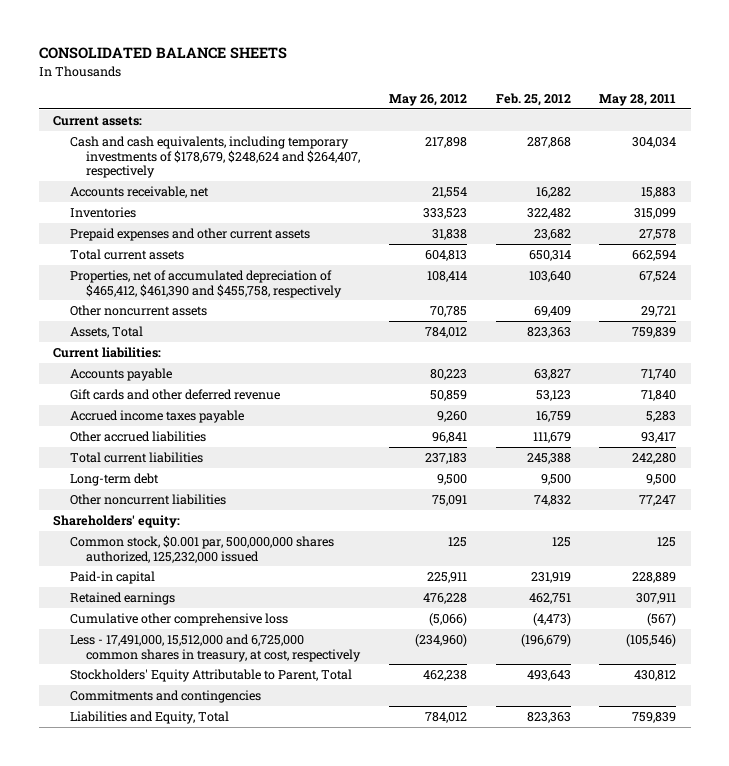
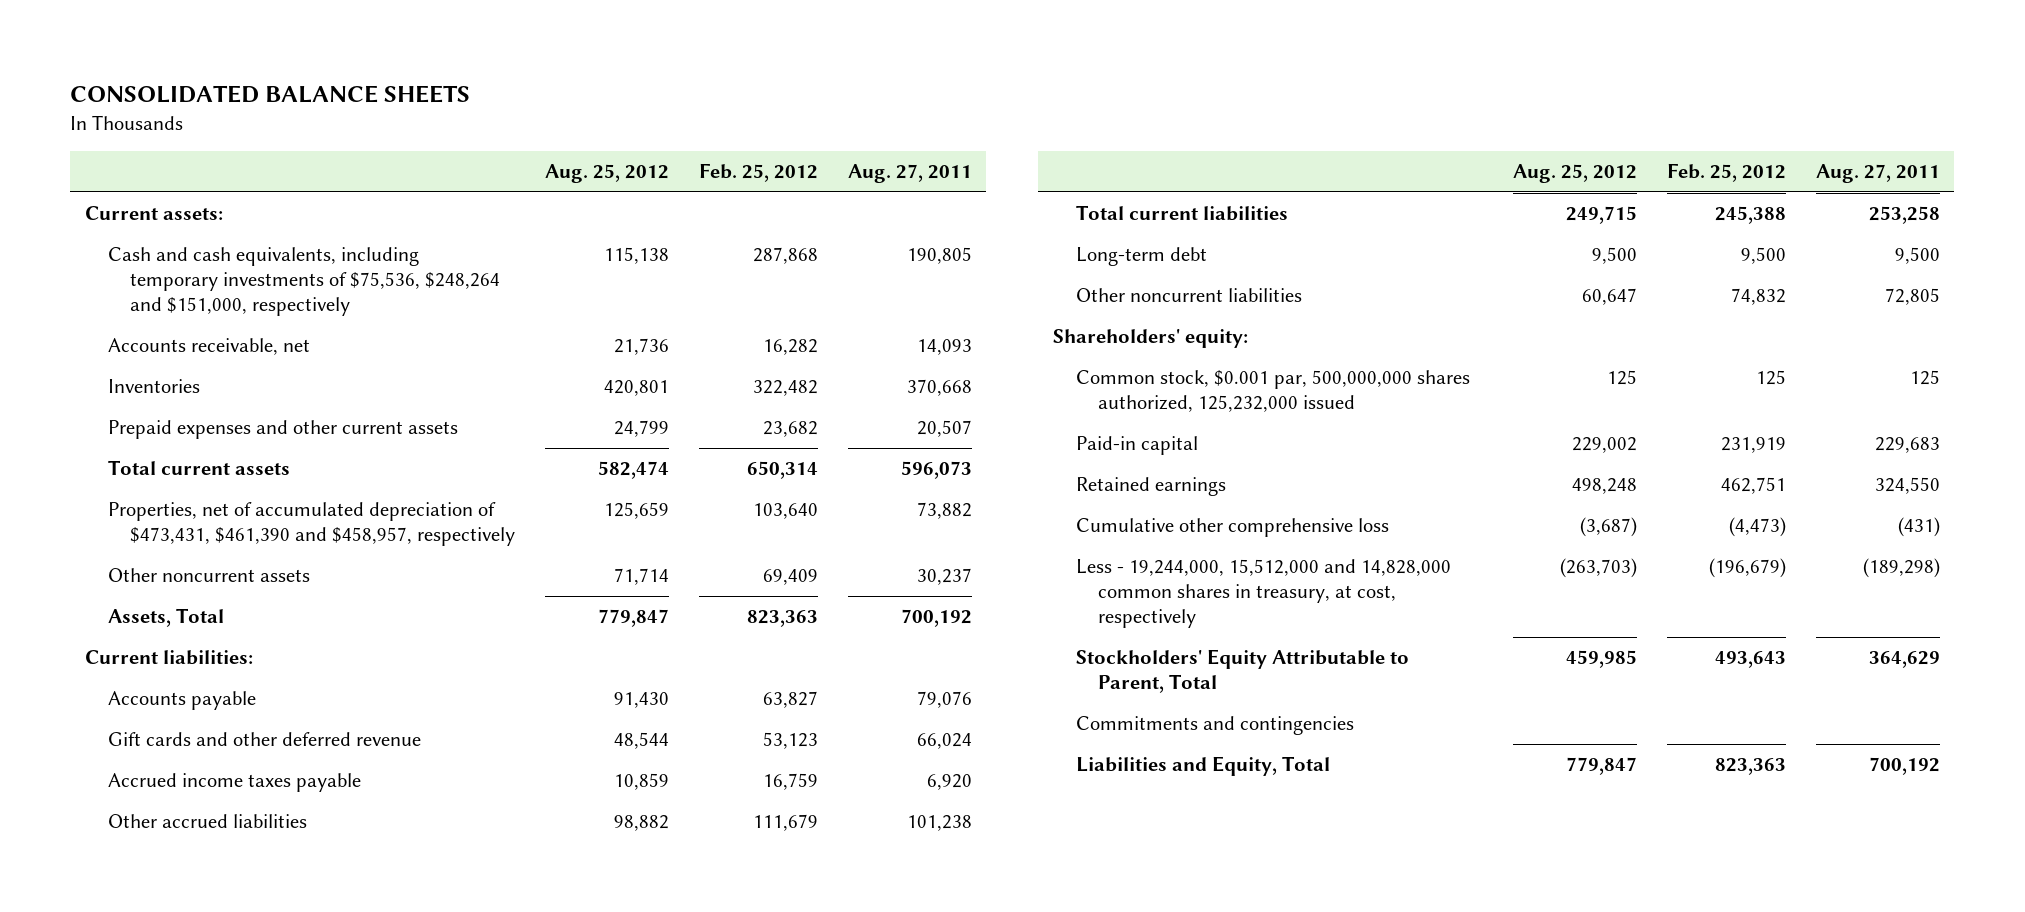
[388,94,467,107] May 26, 2012 -> none
[599,94,677,107] May 28, 2011 -> none
none -> [544,163,669,183] Aug. 25, 2012
none -> [847,163,972,183] Aug. 27, 2011
[69,135,361,179] Cash and cash equivalents, including temporary investments of $178,679, $248,624 and $264,407, respectively -> [107,247,501,316] Cash and cash equivalents, including temporary investments of $75,536, $248,264 and $151,000, respectively
[69,269,343,298] Properties, net of accumulated depreciation of $465,412, $461,390 and $455,758, respectively -> [107,502,516,547] Properties, net of accumulated depreciation of $473,431, $461,390 and $458,957, respectively
[69,633,362,662] Less - 17,491,000, 15,512,000 and 6,725,000 common shares in treasury, at cost, respectively -> [1075,559,1451,628] Less - 19,244,000, 15,512,000 and 14,828,000 common shares in treasury, at cost, respectively

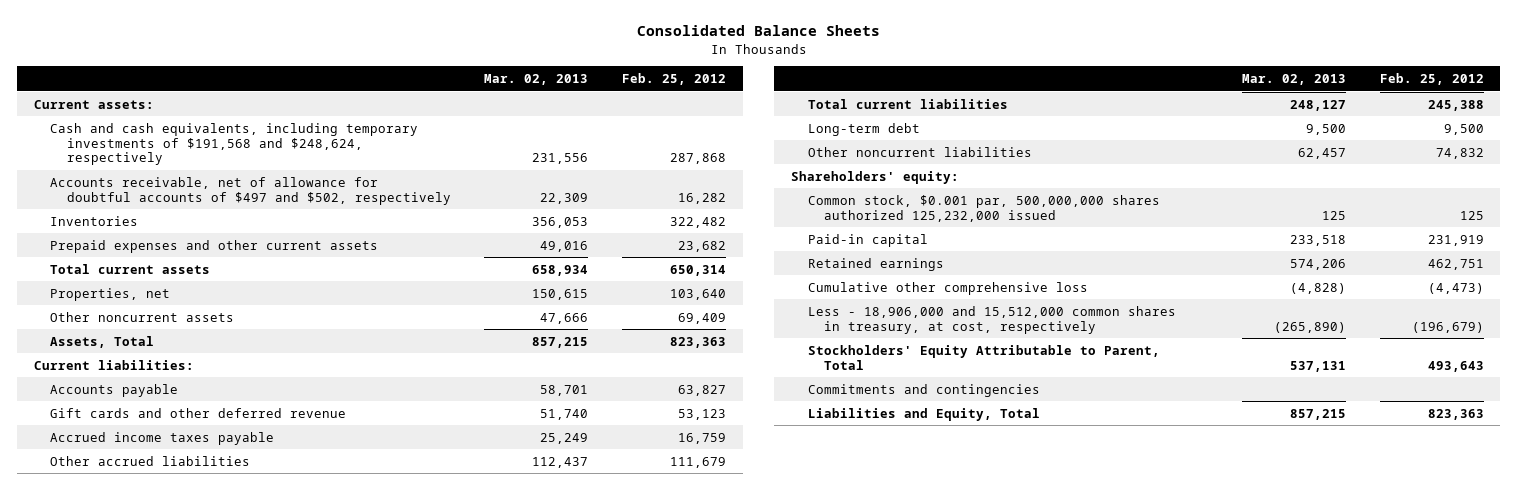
[70,85,471,104] CONSOLIDATED BALANCE SHEETS -> [636,25,880,37] Consolidated Balance Sheets
[544,163,669,183] Aug. 25, 2012 -> none
[847,163,972,183] Aug. 27, 2011 -> none
none -> [484,73,589,85] Mar. 02, 2013
[107,247,501,316] Cash and cash equivalents, including temporary investments of $75,536, $248,264 and $151,000, respectively -> [50,122,419,166] Cash and cash equivalents, including temporary investments of $191,568 and $248,624, respectively
[107,338,310,356] Accounts receivable, net -> [50,176,451,205] Accounts receivable, net of allowance for doubtful accounts of $497 and $502, respectively
[107,502,516,547] Properties, net of accumulated depreciation of $473,431, $461,390 and $458,957, respectively -> [50,287,171,301] Properties, net
[1075,370,1470,413] Common stock, $0.001 par, 500,000,000 shares authorized, 125,232,000 issued -> [807,194,1160,222] Common stock, $0.001 par, 500,000,000 shares authorized 125,232,000 issued
[1075,559,1451,628] Less - 19,244,000, 15,512,000 and 14,828,000 common shares in treasury, at cost, respectively -> [807,305,1176,334] Less - 18,906,000 and 15,512,000 common shares in treasury, at cost, respectively

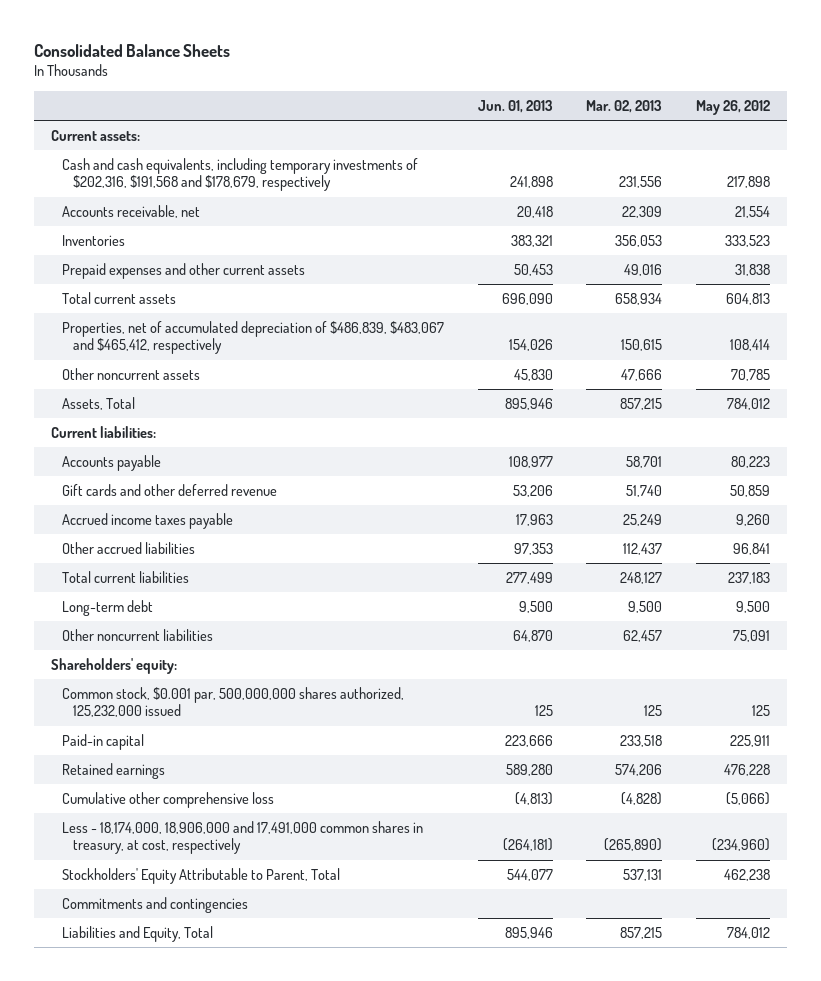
[621,72,726,85] Feb. 25, 2012 -> none
none -> [477,99,553,113] Jun. 01, 2013
none -> [696,99,771,115] May 26, 2012
[50,122,419,166] Cash and cash equivalents, including temporary investments of $191,568 and $248,624, respectively -> [61,157,418,192] Cash and cash equivalents, including temporary investments of $202,316, $191,568 and $178,679, respectively
[50,176,451,205] Accounts receivable, net of allowance for doubtful accounts of $497 and $502, respectively -> [61,204,200,218] Accounts receivable, net
[50,287,171,301] Properties, net -> [61,320,444,355] Properties, net of accumulated depreciation of $486,839, $483,067 and $465,412, respectively
[807,194,1160,222] Common stock, $0.001 par, 500,000,000 shares authorized 125,232,000 issued -> [61,686,404,718] Common stock, $0.001 par, 500,000,000 shares authorized, 125,232,000 issued
[807,305,1176,334] Less - 18,906,000 and 15,512,000 common shares in treasury, at cost, respectively -> [61,820,423,855] Less - 18,174,000, 18,906,000 and 17,491,000 common shares in treasury, at cost, respectively

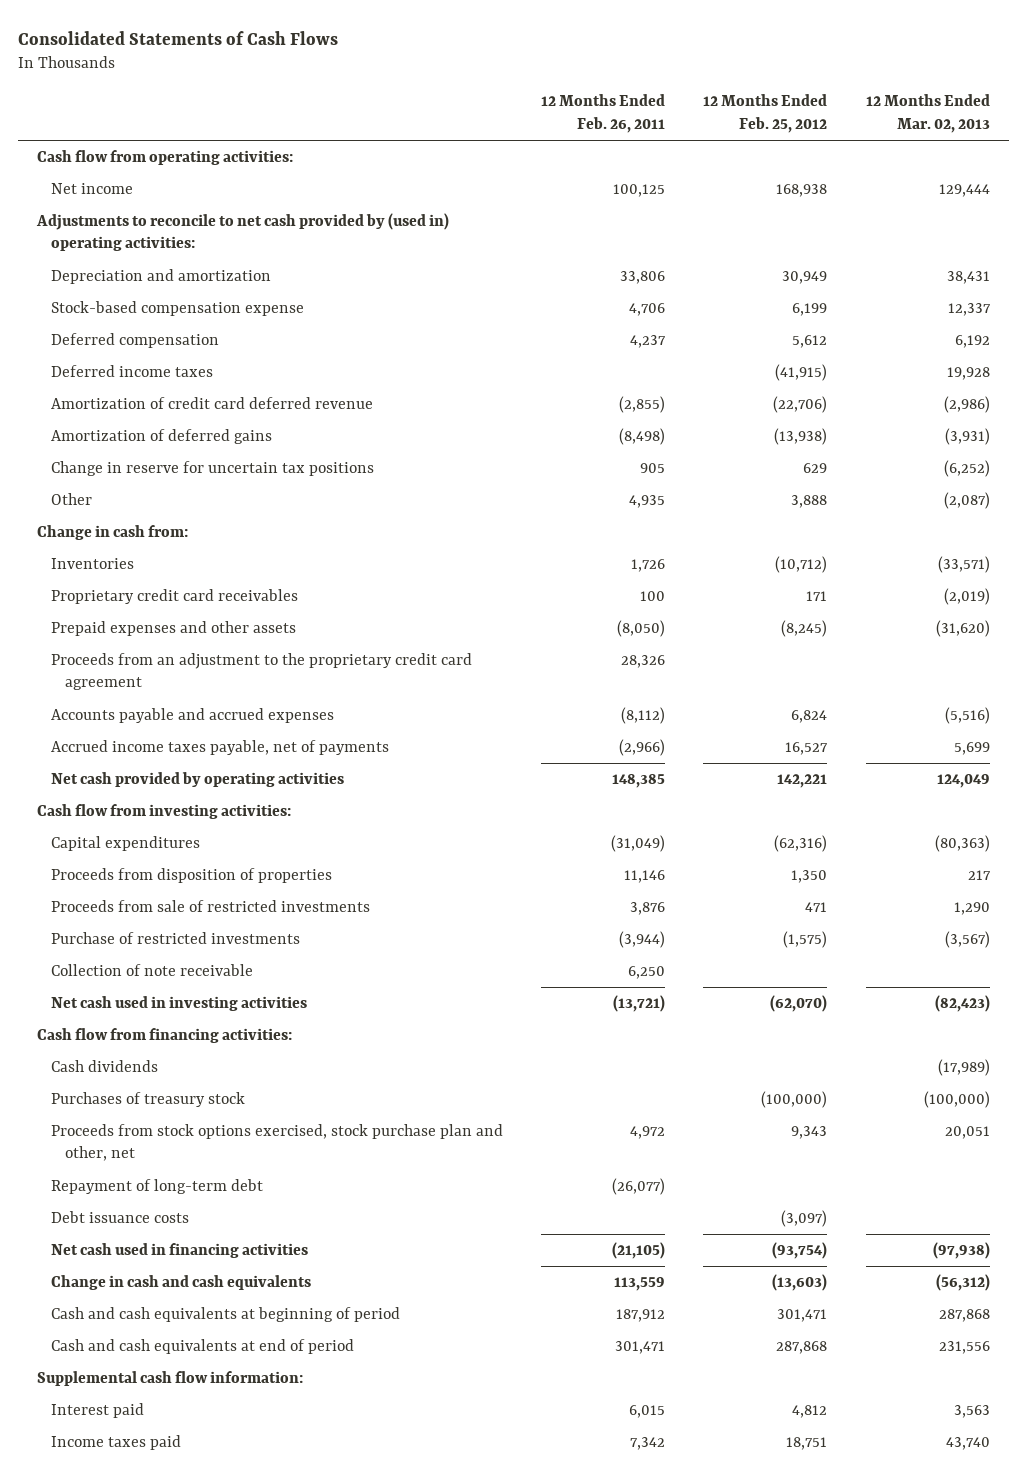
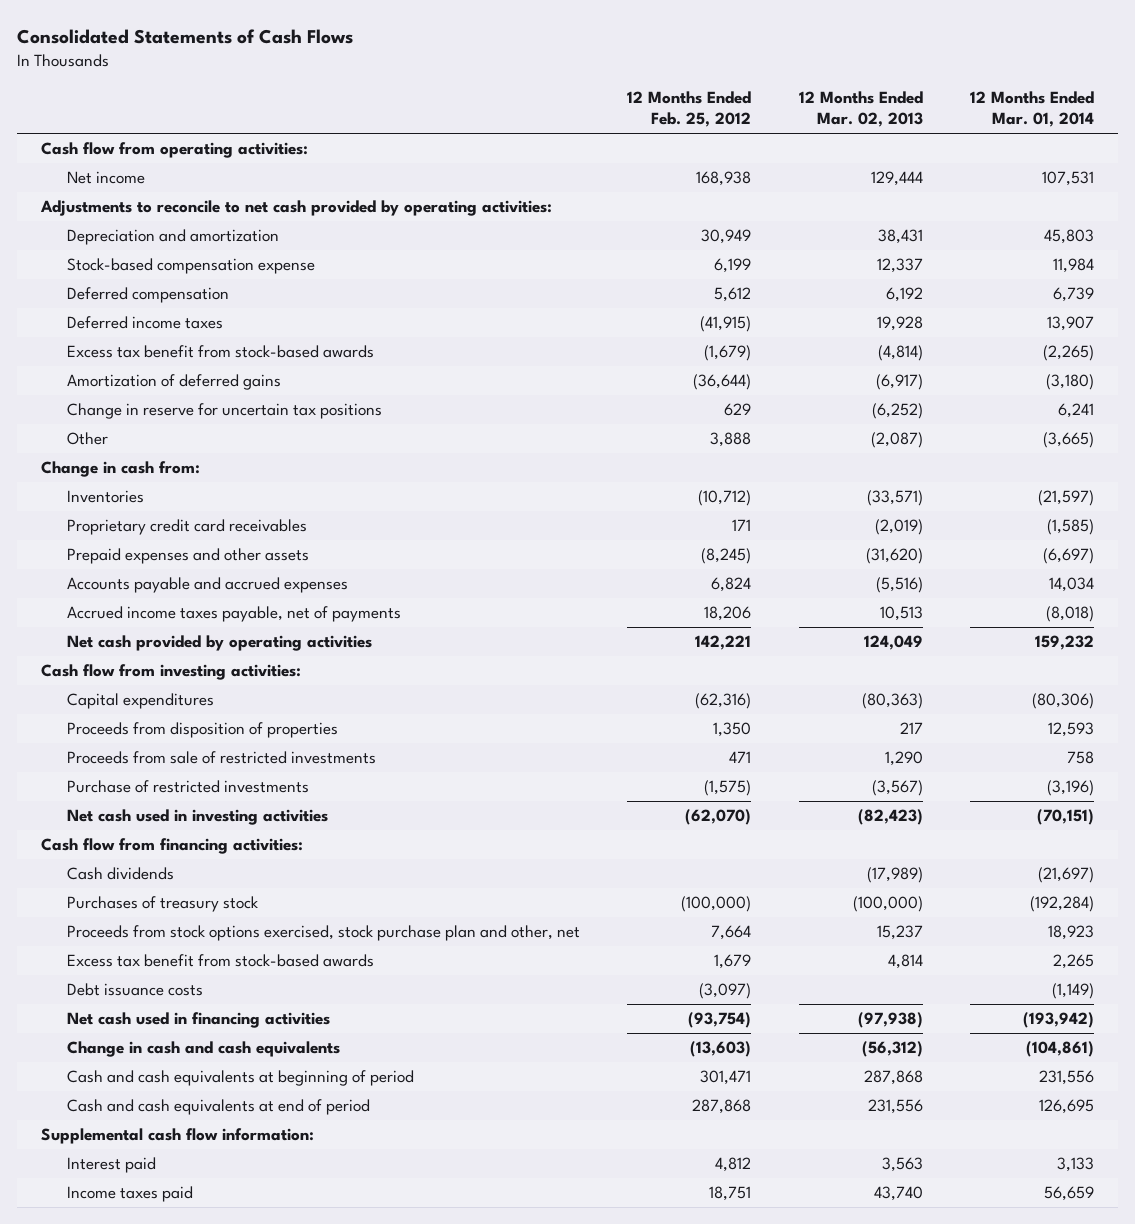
[541,94,666,133] 12 Months Ended Feb. 26, 2011 -> none
none -> [970,90,1095,128] 12 Months Ended Mar. 01, 2014
[35,213,449,252] Adjustments to reconcile to net cash provided by (used in) operating activities: -> [39,200,552,217] Adjustments to reconcile to net cash provided by operating activities:
[50,397,373,410] Amortization of credit card deferred revenue -> none
none -> [66,345,374,359] Excess tax benefit from stock-based awards
[774,428,828,446] (13,938) -> [693,374,752,391] (36,644)
[944,428,990,446] (3,931) -> [875,374,923,391] (6,917)
[50,653,472,691] Proceeds from an adjustment to the proprietary credit card agreement -> none
[785,742,829,756] 16,527 -> [704,606,752,622] 18,206
[953,742,990,756] 5,699 -> [879,606,923,622] 10,513
[50,964,253,977] Collection of note receivable -> none
[50,1179,263,1195] Repayment of long-term debt -> none
[791,1126,828,1140] 9,343 -> [711,925,752,941] 7,664
[944,1126,990,1140] 20,051 -> [876,925,923,941] 15,237
none -> [66,954,374,968] Excess tax benefit from stock-based awards

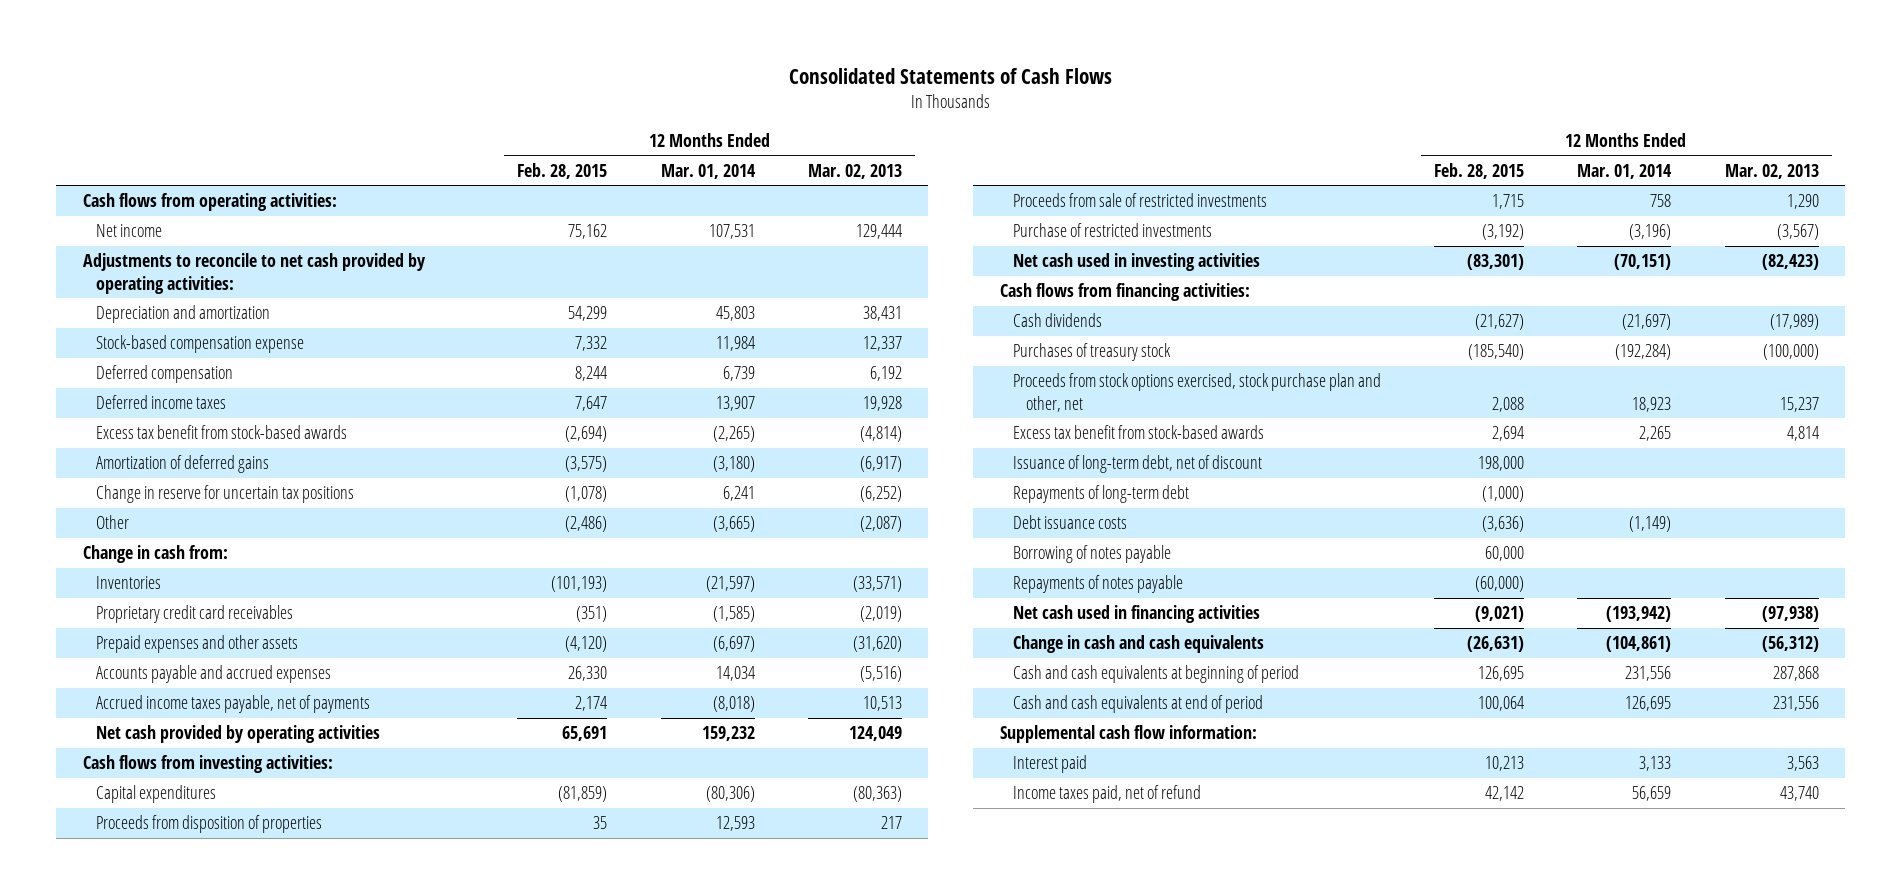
[627,90,752,128] 12 Months Ended Feb. 25, 2012 -> none
none -> [517,162,608,179] Feb. 28, 2015
[40,142,308,159] Cash flow from operating activities: -> [82,193,337,212] Cash flows from operating activities:
[40,664,301,681] Cash flow from investing activities: -> [82,755,333,774] Cash flows from investing activities:
[40,838,303,855] Cash flow from financing activities: -> [999,283,1250,302] Cash flows from financing activities:
none -> [1012,455,1262,474] Issuance of long-term debt, net of discount
none -> [1012,485,1189,504] Repayments of long-term debt
none -> [1012,545,1171,564] Borrowing of notes payable
none -> [1012,575,1183,594] Repayments of notes payable
[66,1186,193,1203] Income taxes paid -> [1012,785,1201,804] Income taxes paid, net of refund

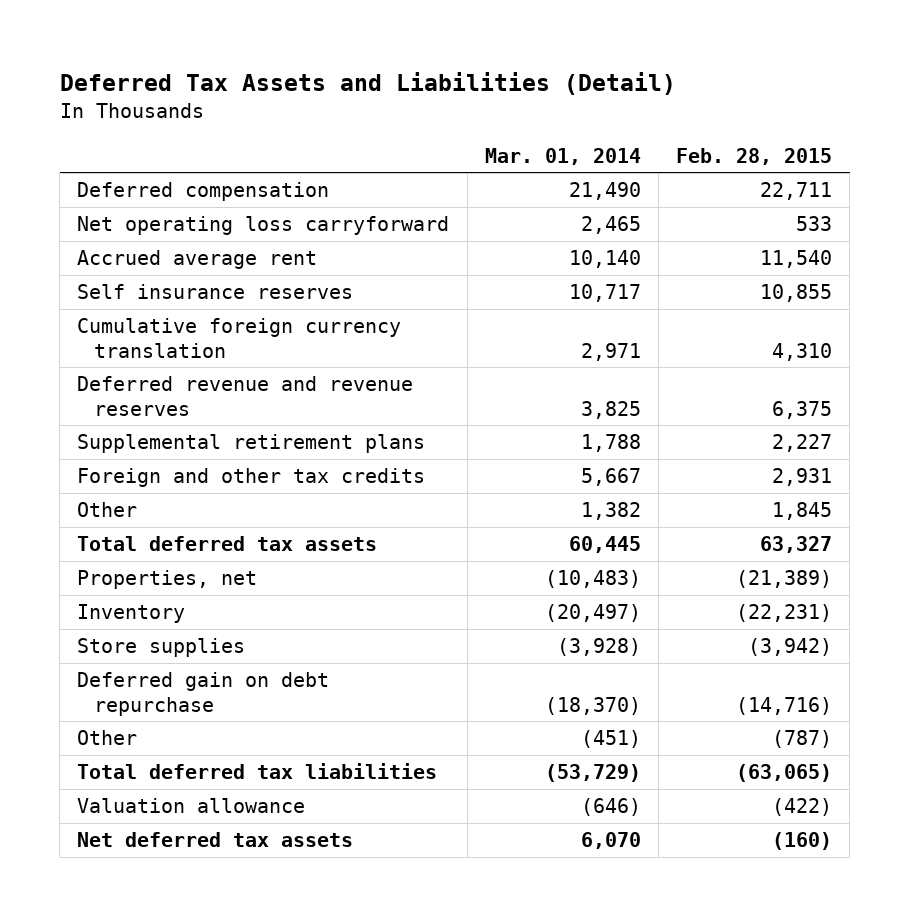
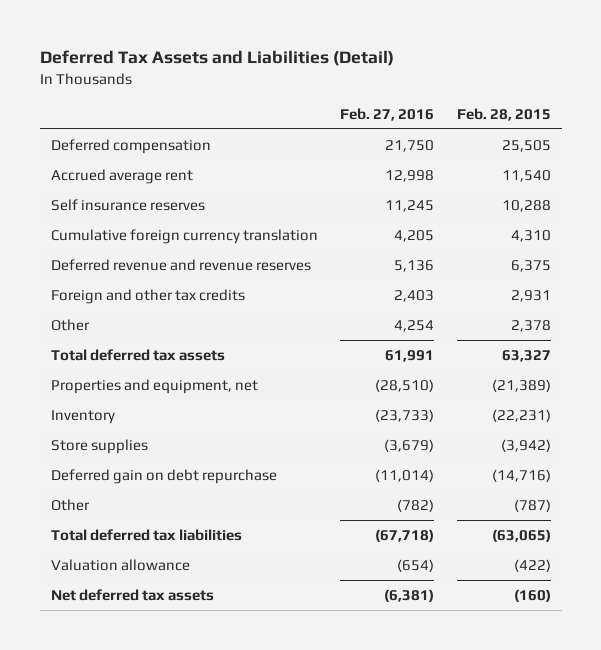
[484,147,641,165] Mar. 01, 2014 -> none
none -> [340,107,435,121] Feb. 27, 2016
[77,216,450,236] Net operating loss carryforward -> none
[760,182,833,201] 22,711 -> [501,139,551,152] 25,505
[760,284,833,303] 10,855 -> [501,199,551,212] 10,288
[77,434,426,454] Supplemental retirement plans -> none
[772,502,833,521] 1,845 -> [510,319,551,332] 2,378
[77,570,258,590] Properties, net -> [50,378,258,394] Properties and equipment, net

